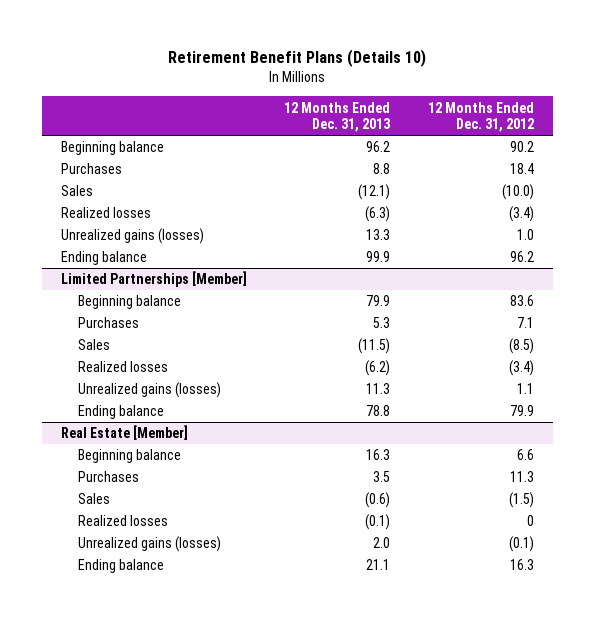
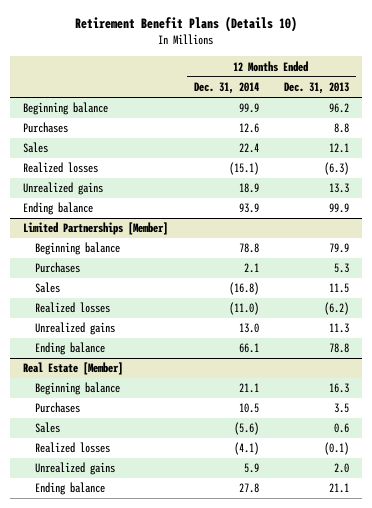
[427,101,534,133] 12 Months Ended Dec. 31, 2012 -> none
none -> [193,82,259,95] Dec. 31, 2014
[358,184,391,201] (12.1) -> [329,143,350,154] 12.1
[60,228,204,245] Unrealized gains (losses) -> [22,182,103,196] Unrealized gains
[358,338,391,355] (11.5) -> [329,283,350,294] 11.5
[77,382,221,399] Unrealized gains (losses) -> [34,322,115,336] Unrealized gains
[365,492,391,509] (0.6) -> [334,423,350,434] 0.6
[77,536,221,553] Unrealized gains (losses) -> [34,462,115,476] Unrealized gains

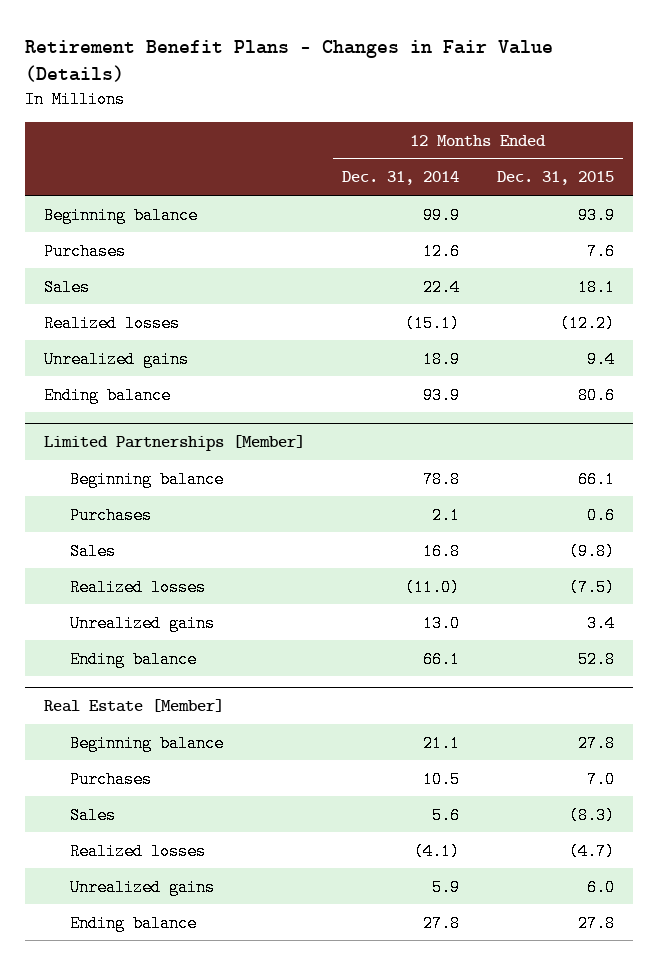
[75,16,298,33] Retirement Benefit Plans (Details 10) -> [24,39,553,83] Retirement Benefit Plans - Changes in Fair Value (Details)
[284,82,350,95] Dec. 31, 2013 -> none
none -> [496,171,614,186] Dec. 31, 2015
[228,282,259,296] (16.8) -> [423,542,461,560] 16.8
[233,422,259,436] (5.6) -> [432,806,461,824] 5.6

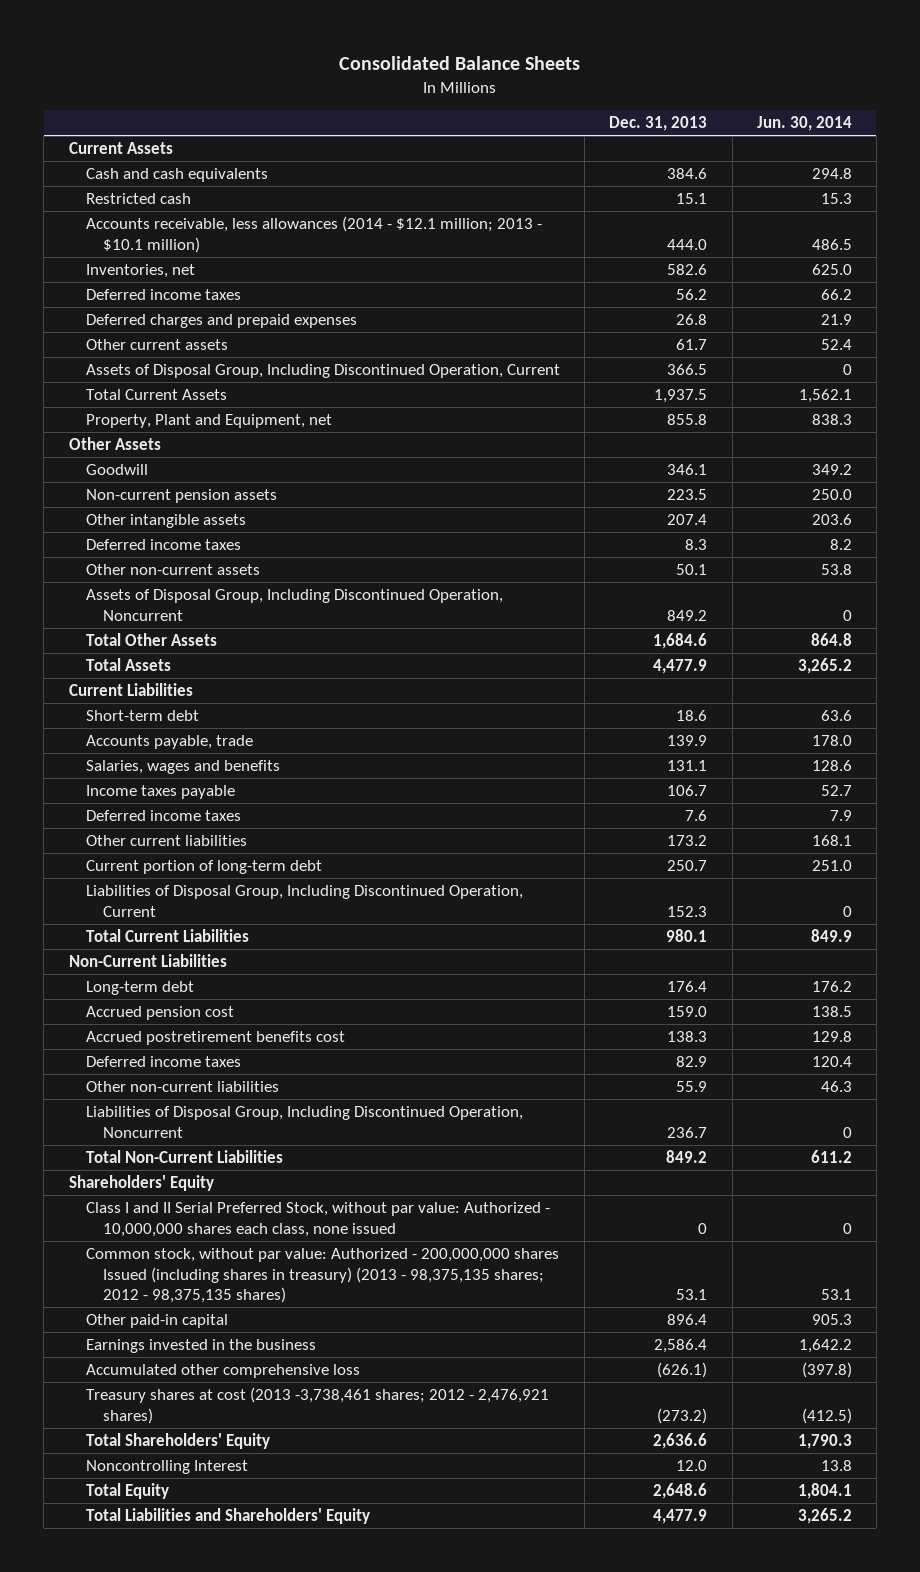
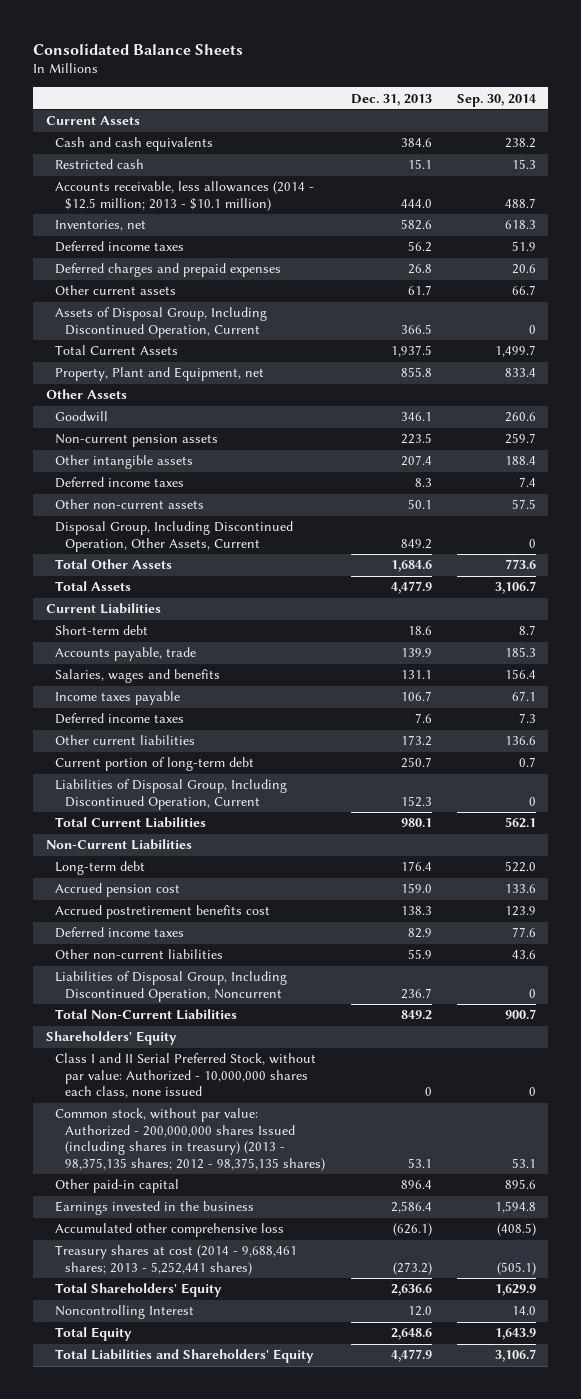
[756,116,852,132] Jun. 30, 2014 -> none
none -> [456,93,536,107] Sep. 30, 2014
[85,216,542,253] Accounts receivable, less allowances (2014 - $12.1 million; 2013 - $10.1 million) -> [55,181,315,211] Accounts receivable, less allowances (2014 - $12.5 million; 2013 - $10.1 million)
[85,589,503,621] Assets of Disposal Group, Including Discontinued Operation, Noncurrent -> [55,521,294,552] Disposal Group, Including Discontinued Operation, Other Assets, Current
[85,1387,549,1424] Treasury shares at cost (2013 -3,738,461 shares; 2012 - 2,476,921 shares) -> [55,1245,298,1275] Treasury shares at cost (2014 - 9,688,461 shares; 2013 - 5,252,441 shares)

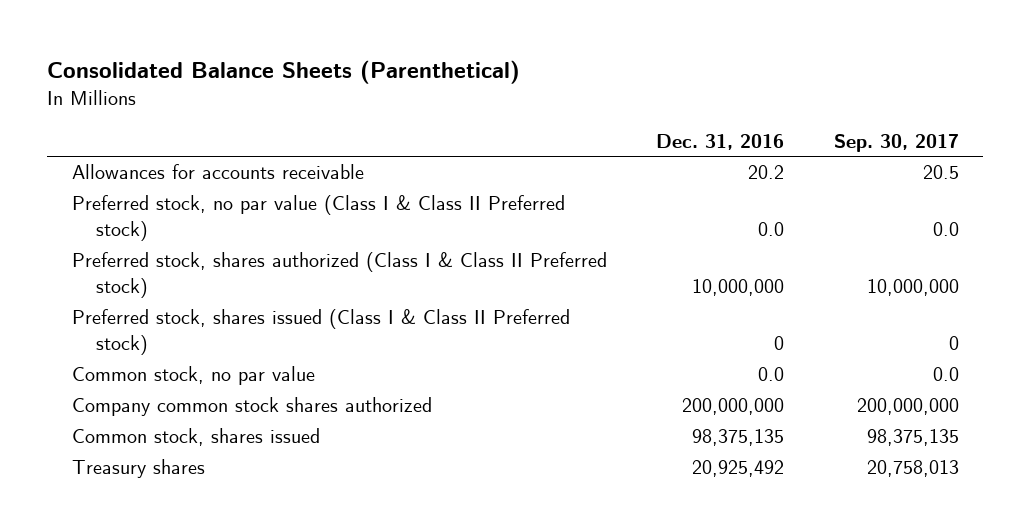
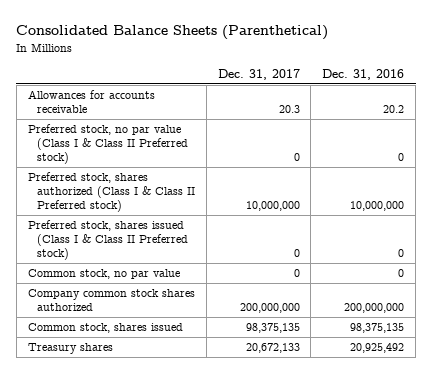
[833,133,959,152] Sep. 30, 2017 -> none
none -> [217,68,300,80] Dec. 31, 2017
[758,222,785,237] 0.0 -> [398,153,405,162] 0
[758,367,785,382] 0.0 -> [398,269,405,278] 0

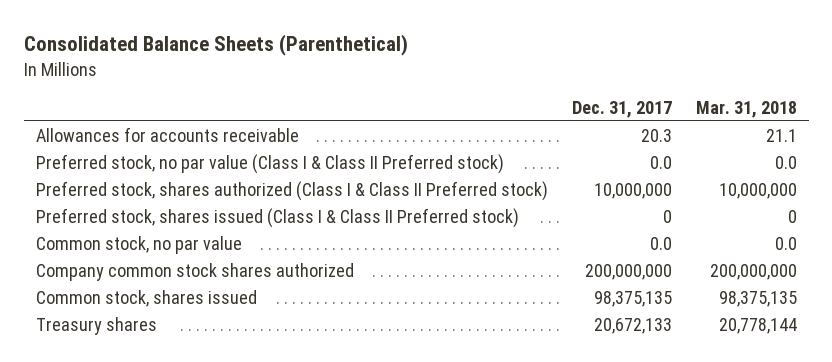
[322,68,405,80] Dec. 31, 2016 -> none
none -> [695,100,797,118] Mar. 31, 2018
[293,153,300,162] 0 -> [649,155,672,169] 0.0
[293,269,300,278] 0 -> [649,236,672,250] 0.0

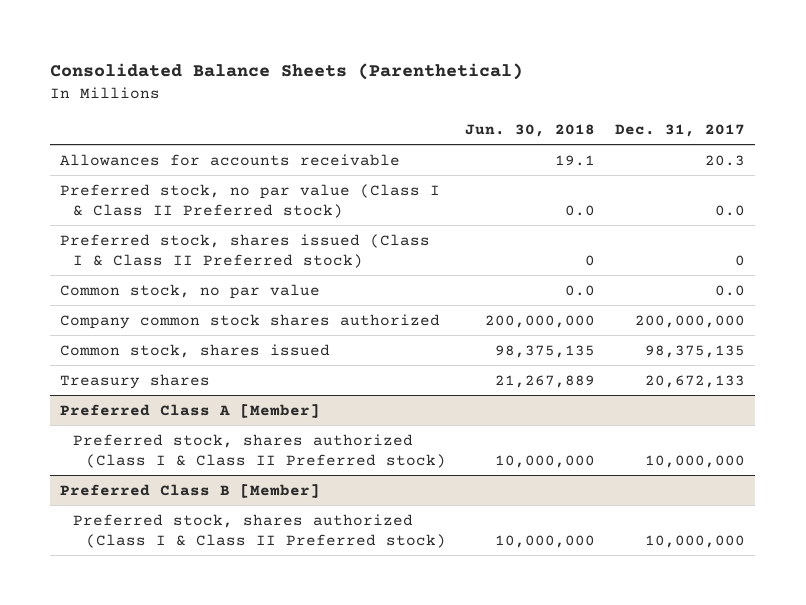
[695,100,797,118] Mar. 31, 2018 -> none
none -> [465,123,596,137] Jun. 30, 2018
[35,180,548,201] Preferred stock, shares authorized (Class I & Class II Preferred stock) -> none
none -> [60,403,321,418] Preferred Class A [Member]
none -> [73,433,446,468] Preferred stock, shares authorized (Class I & Class II Preferred stock)
none -> [60,483,321,498] Preferred Class B [Member]
none -> [73,513,446,548] Preferred stock, shares authorized (Class I & Class II Preferred stock)

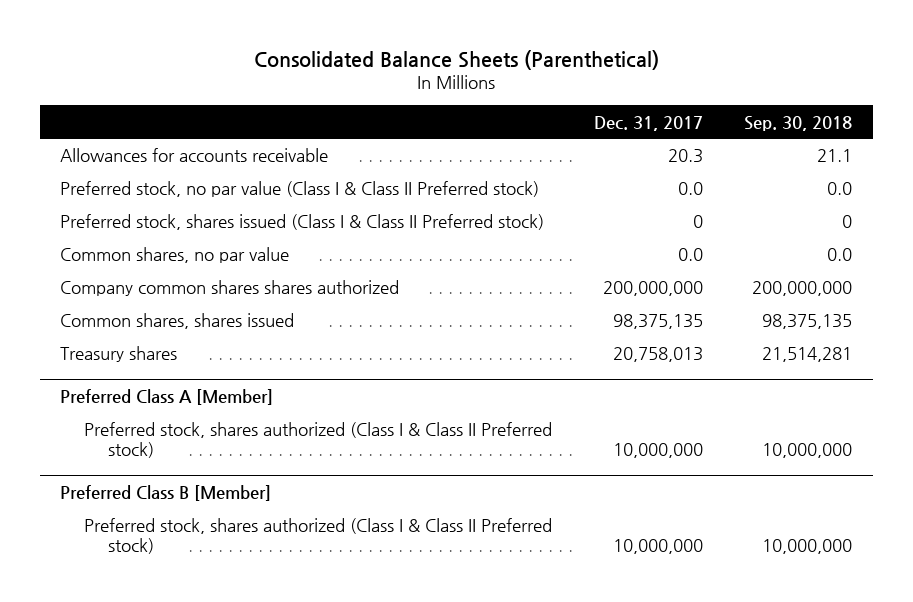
[465,123,596,137] Jun. 30, 2018 -> none
none -> [744,115,853,131] Sep. 30, 2018
[60,283,321,299] Common stock, no par value -> [60,247,290,264] Common shares, no par value
[60,313,441,329] Company common stock shares authorized -> [60,280,400,297] Company common shares shares authorized
[60,343,331,358] Common stock, shares issued -> [60,313,295,330] Common shares, shares issued
[645,374,746,388] 20,672,133 -> [612,347,703,363] 20,758,013

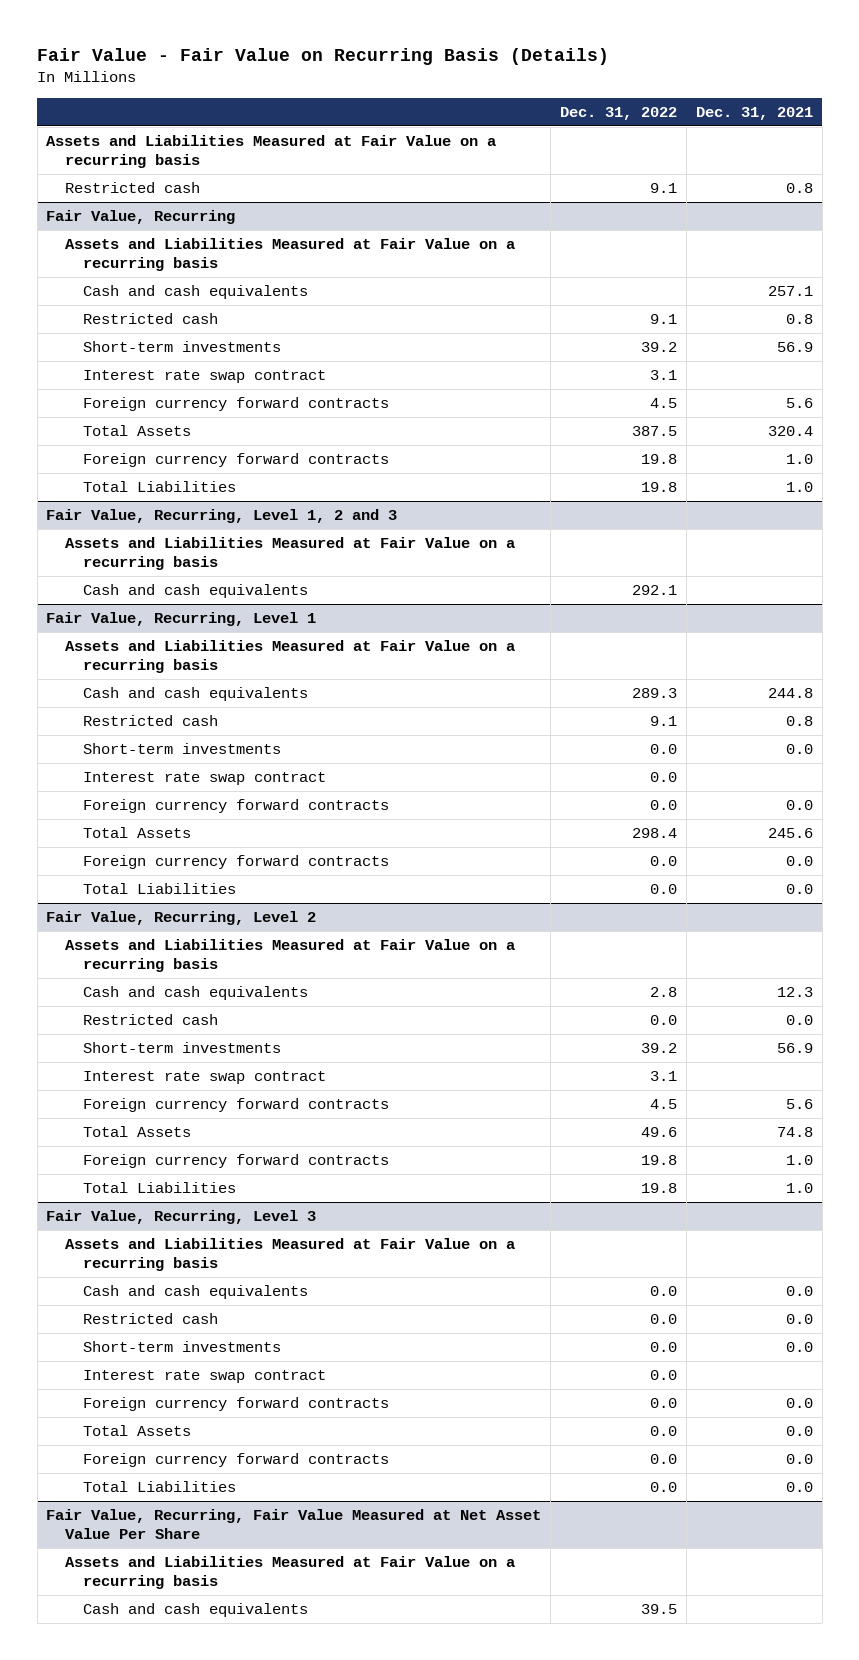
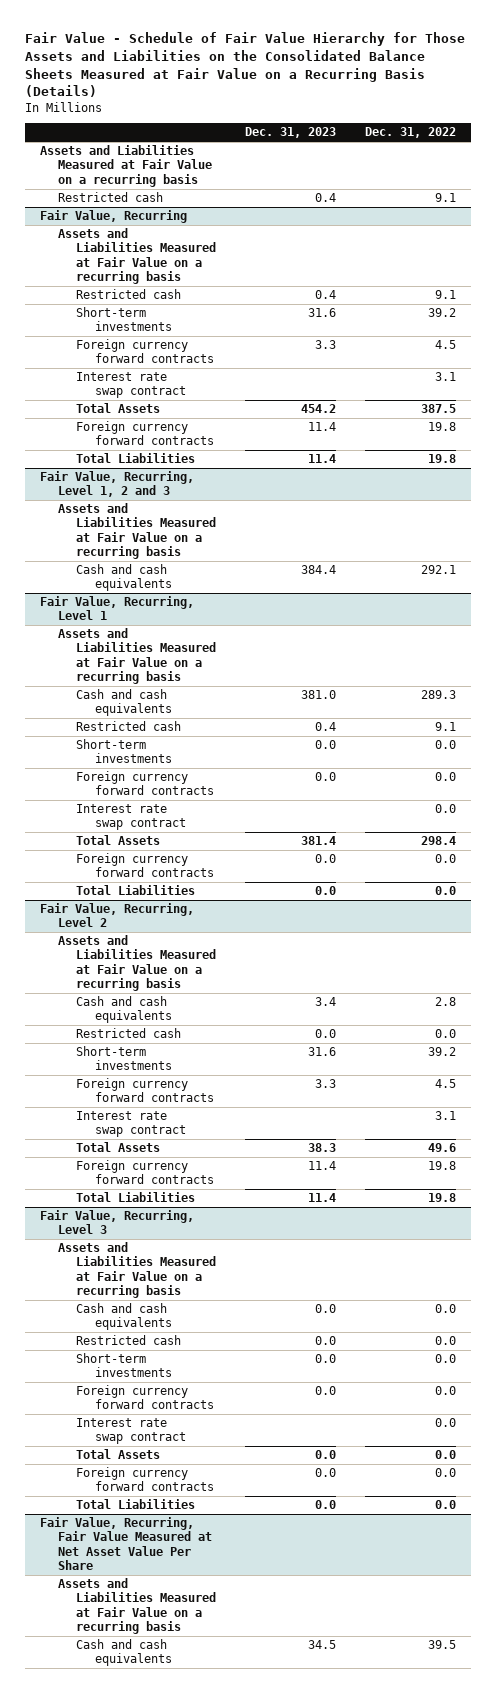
[37,48,610,66] Fair Value - Fair Value on Recurring Basis (Details) -> [25,32,466,98] Fair Value - Schedule of Fair Value Hierarchy for Those Assets and Liabilities on the Consolidated Balance Sheets Measured at Fair Value on a Recurring Basis (Details)
[695,106,813,120] Dec. 31, 2021 -> none
none -> [245,127,337,139] Dec. 31, 2023
[83,284,309,299] Cash and cash equivalents -> none
[83,369,327,383] Interest rate swap contract -> [76,372,186,399] Interest rate swap contract
[83,771,327,785] Interest rate swap contract -> [76,804,186,831] Interest rate swap contract
[83,1070,327,1084] Interest rate swap contract -> [76,1111,186,1138] Interest rate swap contract
[83,1369,327,1383] Interest rate swap contract -> [76,1418,186,1445] Interest rate swap contract

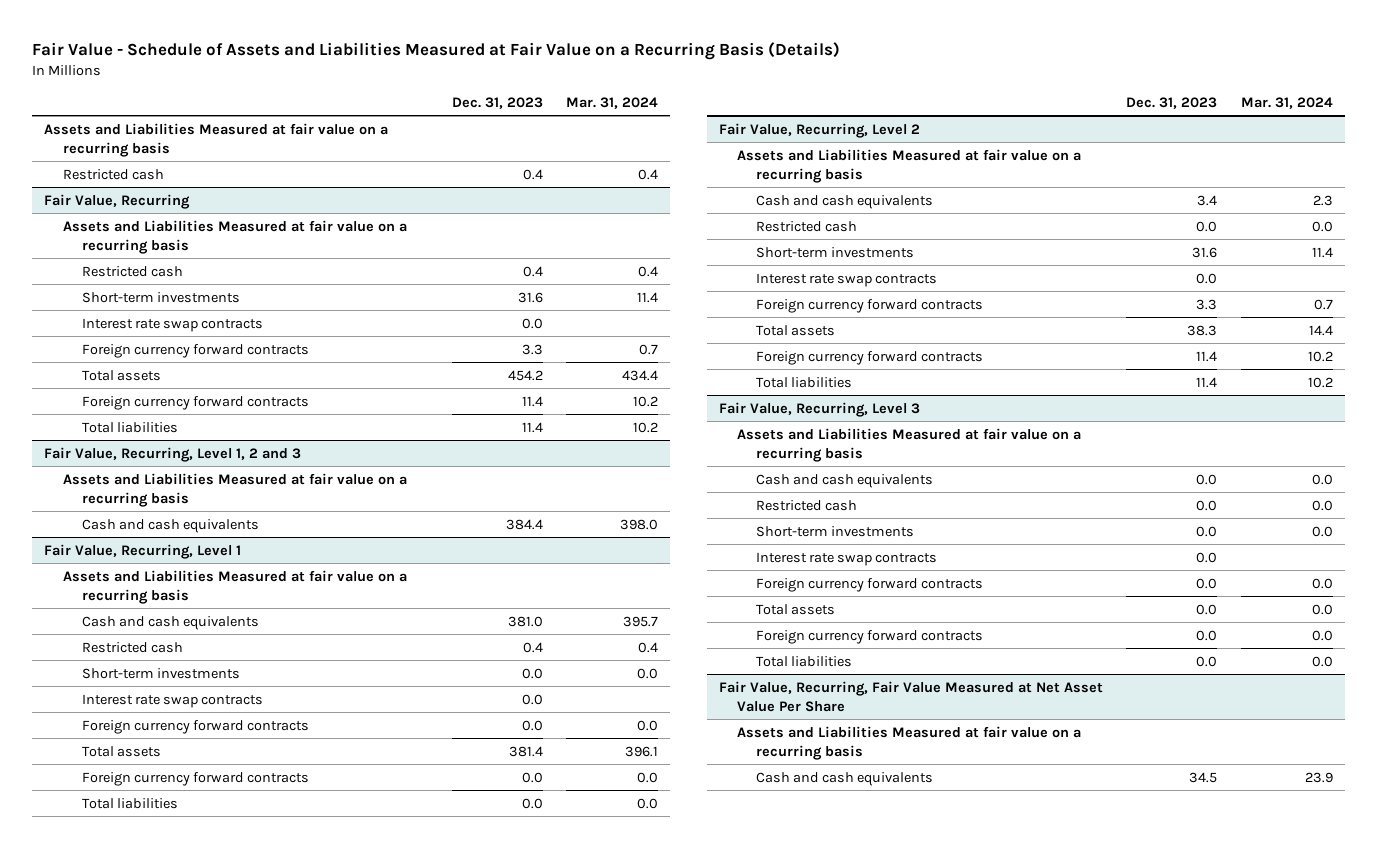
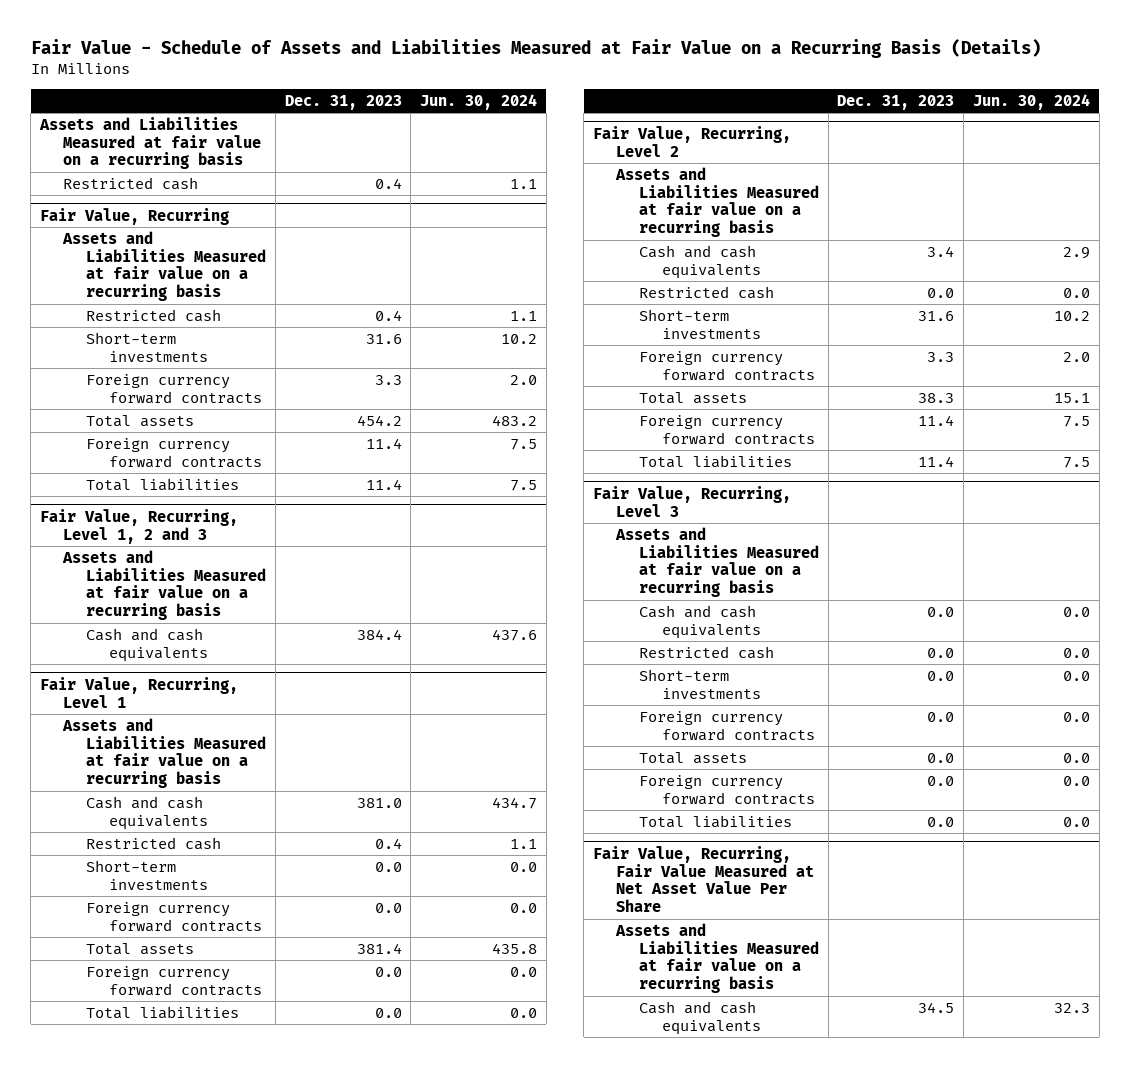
[566,97,659,110] Mar. 31, 2024 -> none
none -> [420,93,538,110] Jun. 30, 2024
[81,317,263,332] Interest rate swap contracts -> none
[81,693,263,708] Interest rate swap contracts -> none
[756,272,938,287] Interest rate swap contracts -> none
[756,551,938,566] Interest rate swap contracts -> none

